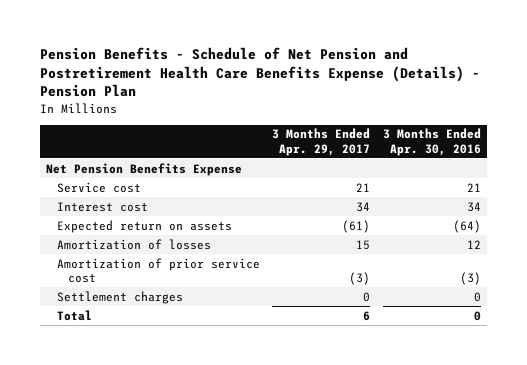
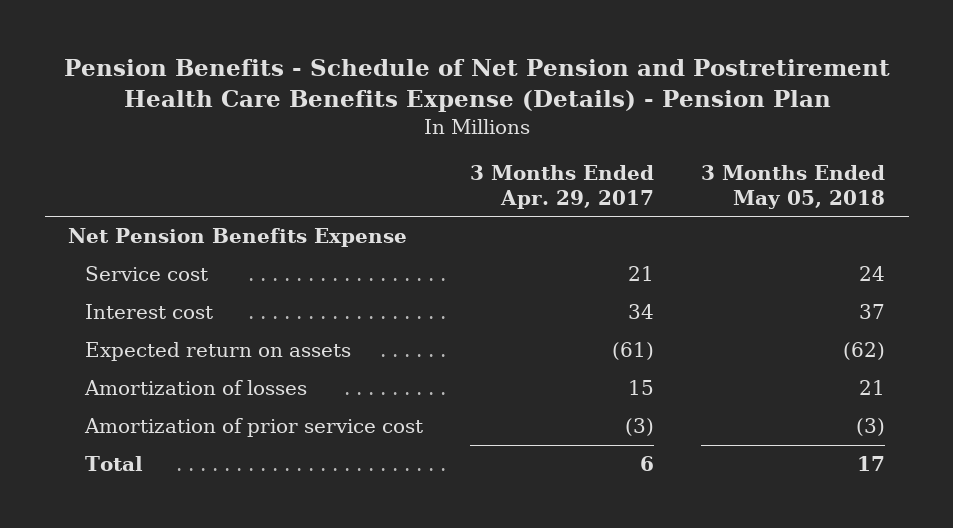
[382,128,481,156] 3 Months Ended Apr. 30, 2016 -> none
none -> [701,165,886,209] 3 Months Ended May 05, 2018
[57,290,184,304] Settlement charges -> none

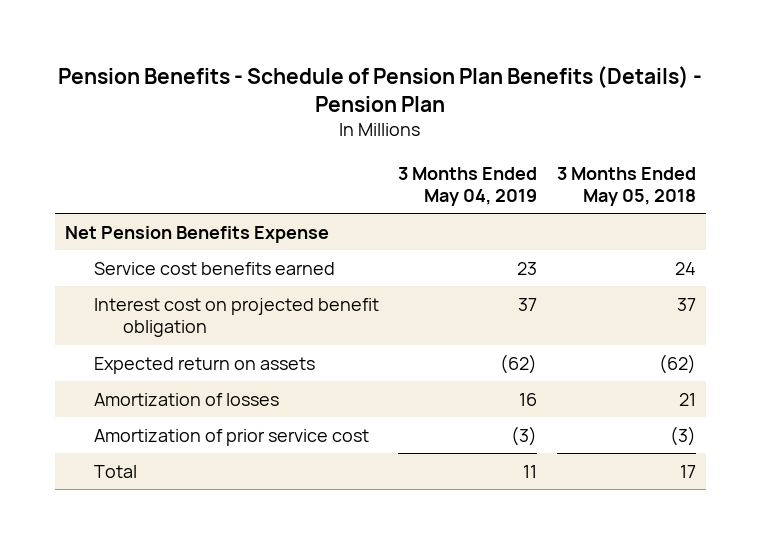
[63,58,890,112] Pension Benefits - Schedule of Net Pension and Postretirement Health Care Benefits Expense (Details) - Pension Plan -> [58,65,703,112] Pension Benefits - Schedule of Pension Plan Benefits (Details) - Pension Plan
[469,165,654,209] 3 Months Ended Apr. 29, 2017 -> none
none -> [398,166,538,206] 3 Months Ended May 04, 2019
[84,266,208,282] Service cost -> [93,261,335,275] Service cost benefits earned
[84,304,213,320] Interest cost -> [93,297,379,338] Interest cost on projected benefit obligation

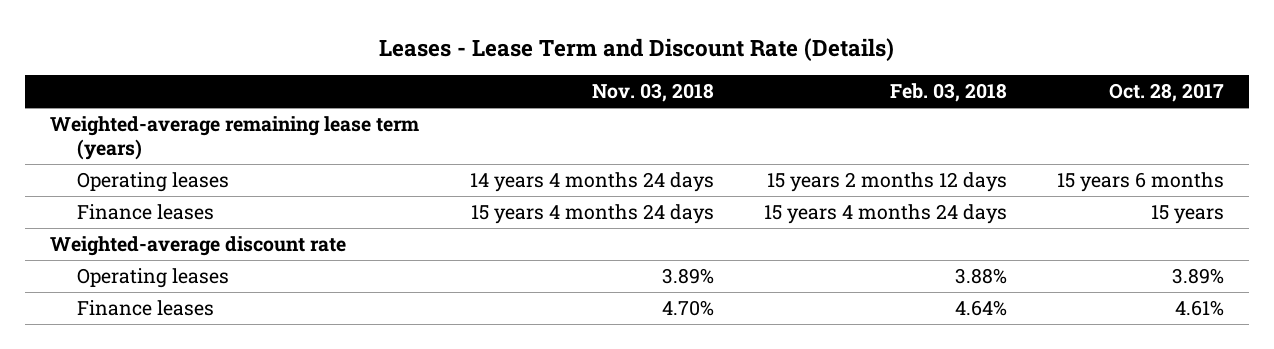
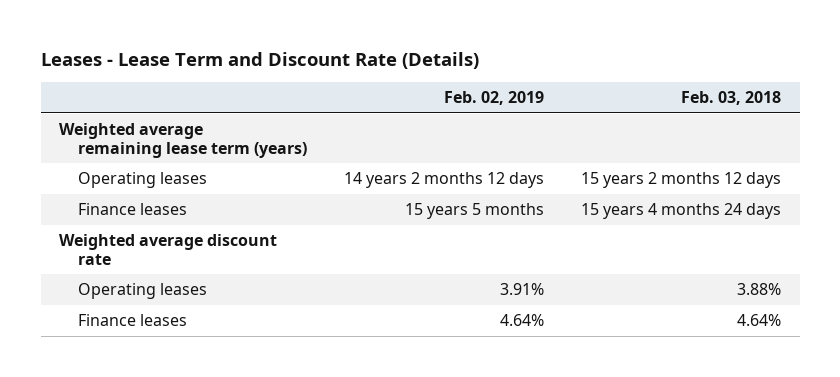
[591,83,714,103] Nov. 03, 2018 -> none
[1109,83,1225,103] Oct. 28, 2017 -> none
none -> [443,91,544,106] Feb. 02, 2019
[50,116,420,161] Weighted-average remaining lease term (years) -> [59,123,307,158] Weighted average remaining lease term (years)
[50,236,347,257] Weighted-average discount rate -> [59,234,278,265] Weighted average discount rate

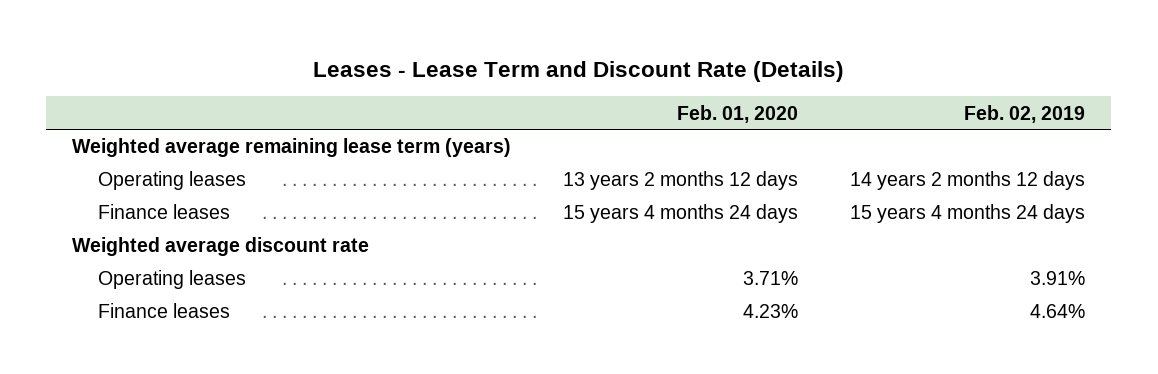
[680,91,781,106] Feb. 03, 2018 -> none
none -> [677,104,799,123] Feb. 01, 2020
[404,203,544,220] 15 years 5 months -> [850,204,1086,224] 15 years 4 months 24 days

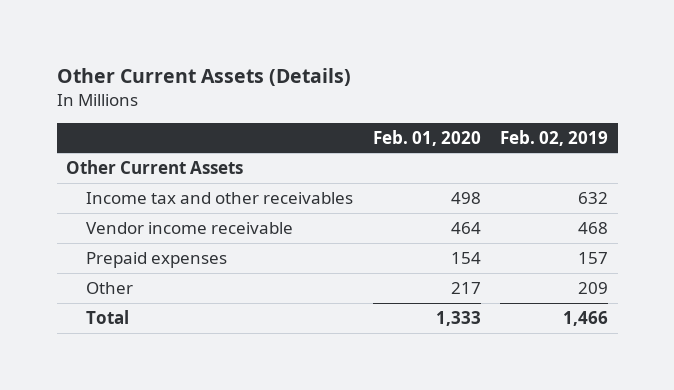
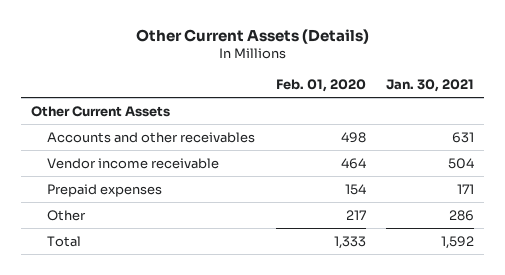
[499,129,608,146] Feb. 02, 2019 -> none
none -> [386,78,475,92] Jan. 30, 2021
[86,192,354,205] Income tax and other receivables -> [47,131,256,143] Accounts and other receivables

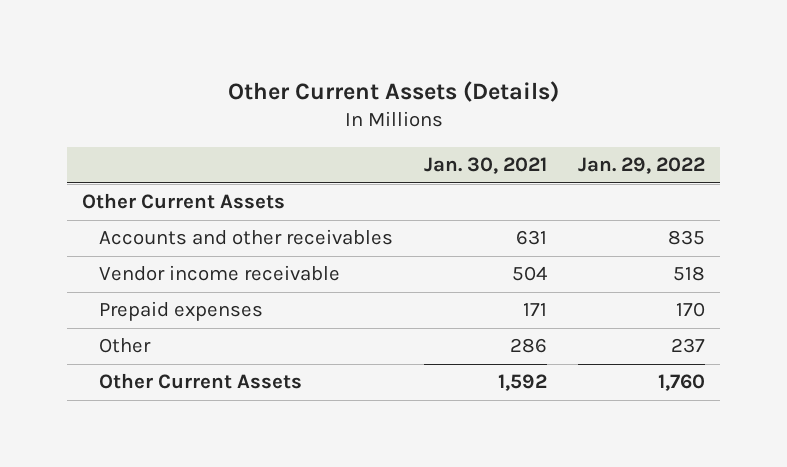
[275,78,366,92] Feb. 01, 2020 -> none
none -> [577,157,705,175] Jan. 29, 2022
[47,235,82,247] Total -> [99,373,303,390] Other Current Assets

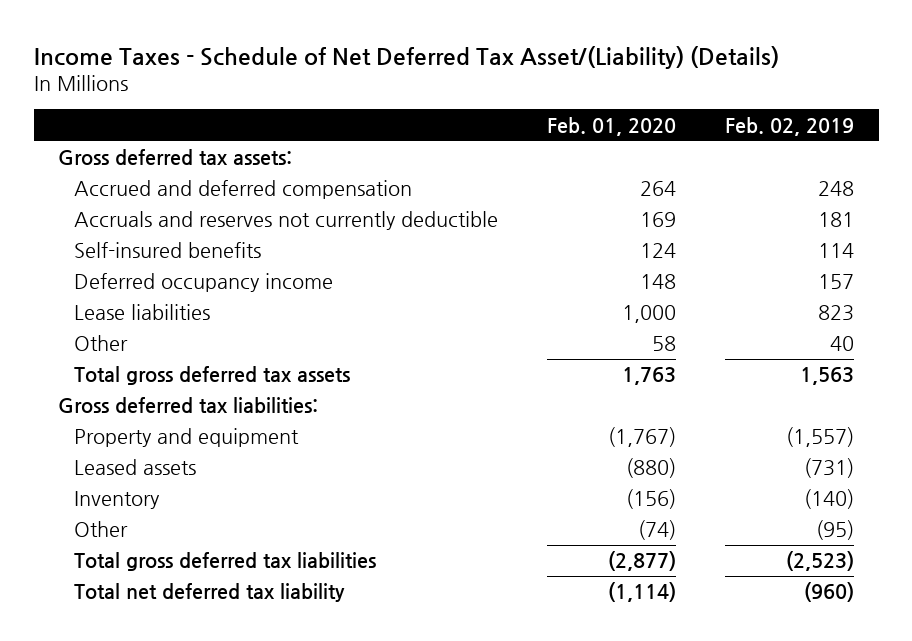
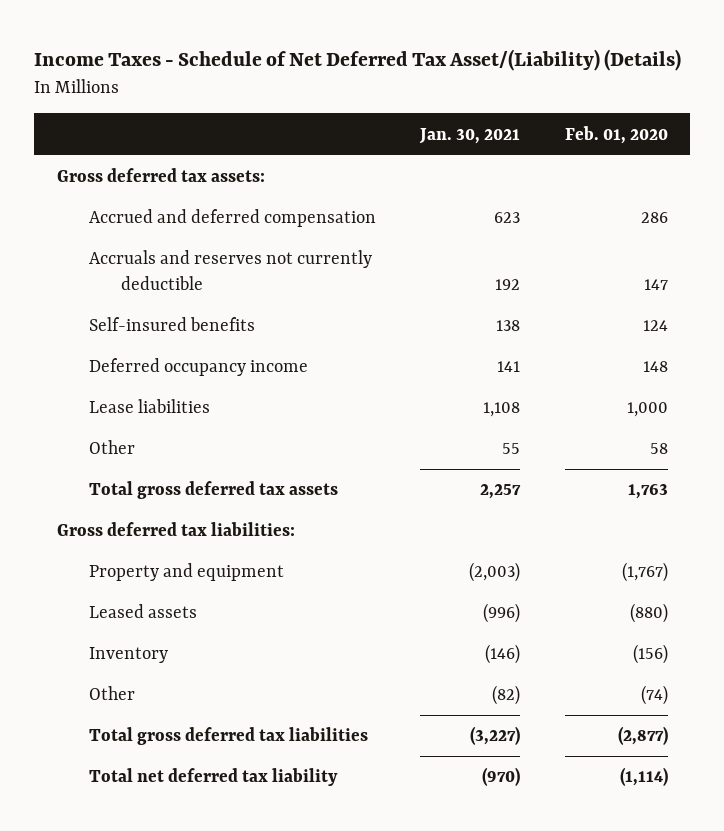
[725,116,855,136] Feb. 02, 2019 -> none
none -> [419,127,521,144] Jan. 30, 2021
[640,181,677,197] 264 -> [640,212,668,224] 286
[640,212,677,228] 169 -> [643,278,668,290] 147

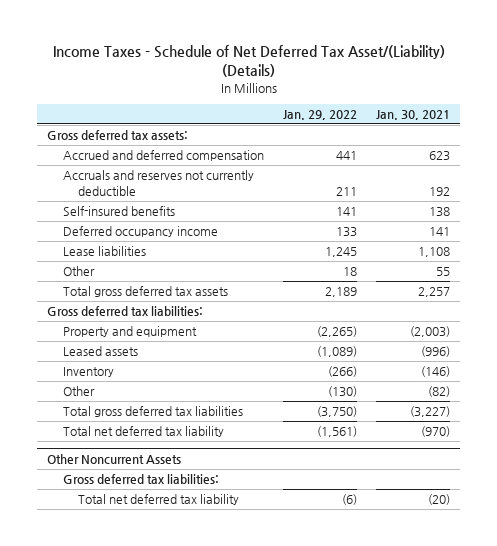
[564,125,668,144] Feb. 01, 2020 -> none
none -> [282,110,357,121] Jan. 29, 2022
none -> [46,454,181,465] Other Noncurrent Assets
none -> [62,474,219,485] Gross deferred tax liabilities:
none -> [78,494,240,506] Total net deferred tax liability

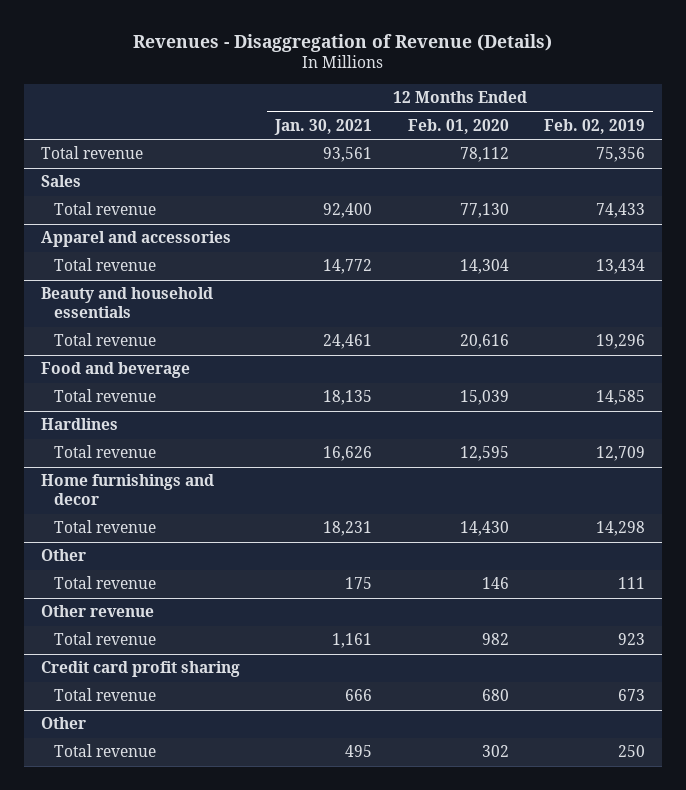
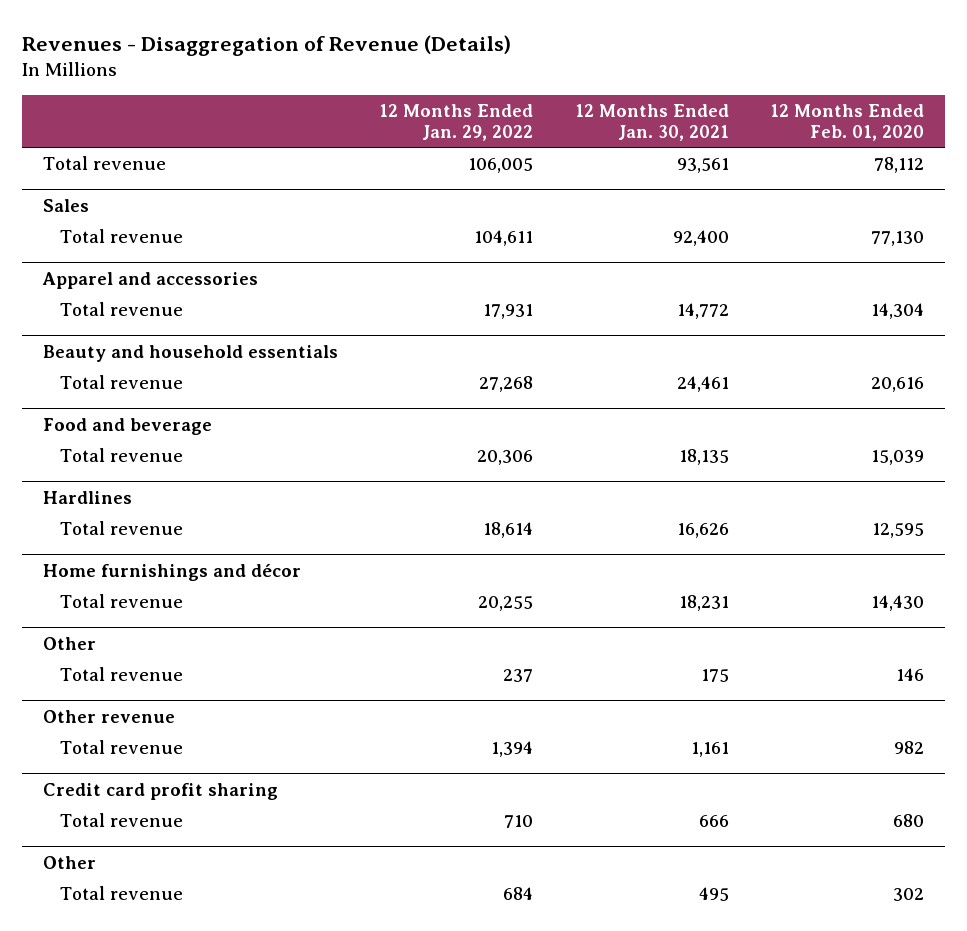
[543,118,645,134] Feb. 02, 2019 -> none
none -> [379,103,534,142] 12 Months Ended Jan. 29, 2022
[41,474,215,506] Home furnishings and decor -> [42,562,301,581] Home furnishings and décor

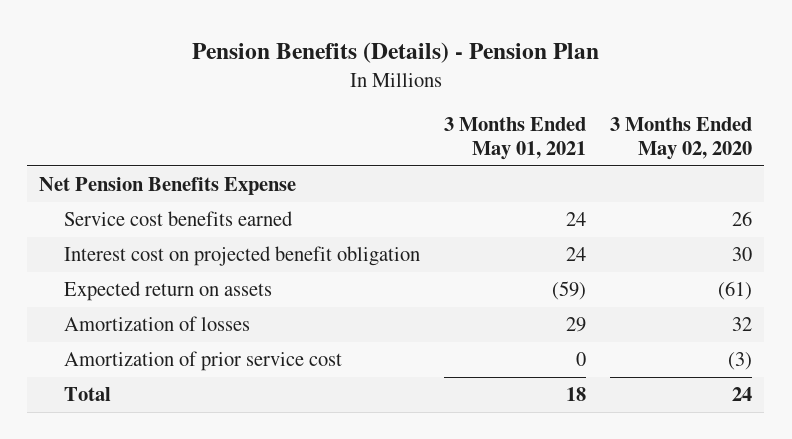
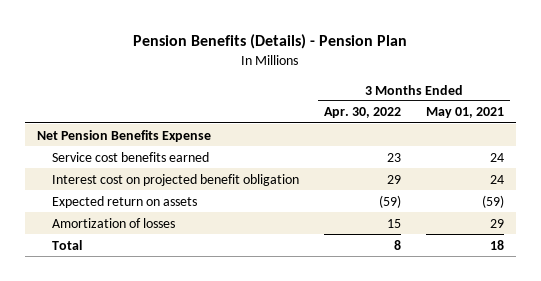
[610,117,753,161] 3 Months Ended May 02, 2020 -> none
none -> [323,107,401,119] Apr. 30, 2022
[63,351,342,372] Amortization of prior service cost -> none

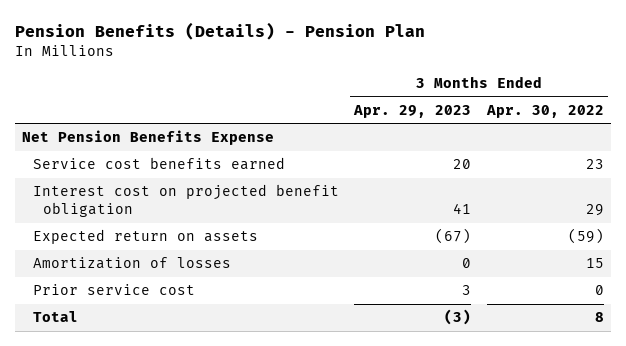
[425,107,504,119] May 01, 2021 -> none
none -> [353,105,472,119] Apr. 29, 2023
none -> [32,284,195,296] Prior service cost

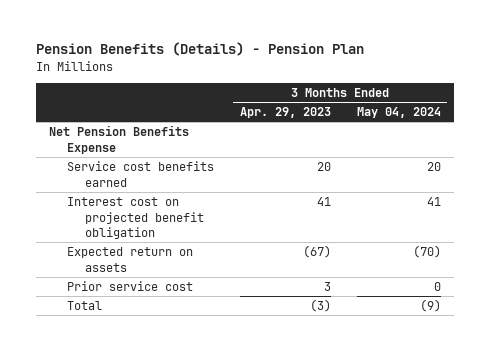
[485,105,604,119] Apr. 30, 2022 -> none
none -> [356,107,441,119] May 04, 2024
[32,257,231,270] Amortization of losses -> none

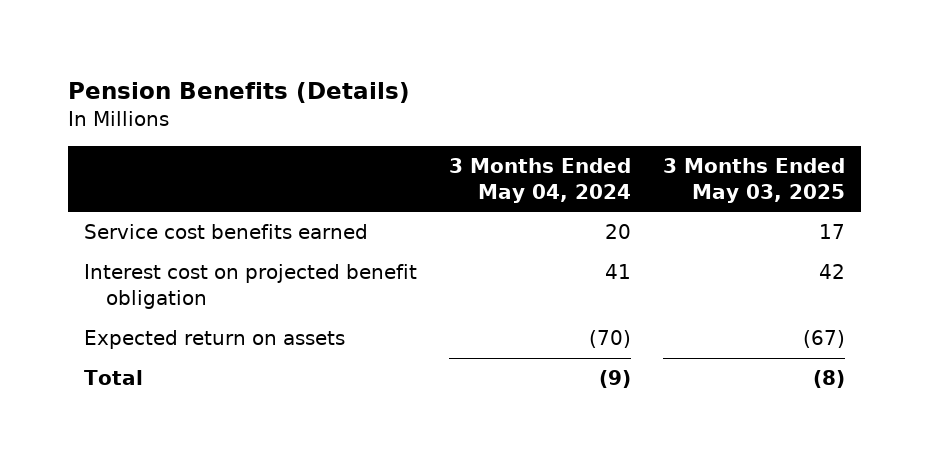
[35,42,364,57] Pension Benefits (Details) - Pension Plan -> [68,82,411,104] Pension Benefits (Details)
[239,107,331,119] Apr. 29, 2023 -> none
none -> [663,158,846,203] 3 Months Ended May 03, 2025
[48,125,189,154] Net Pension Benefits Expense -> none
[66,281,193,292] Prior service cost -> none

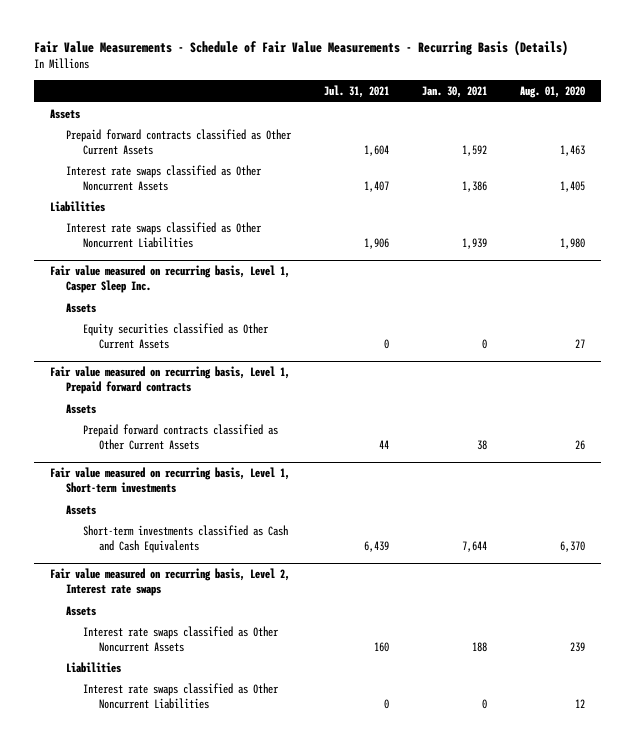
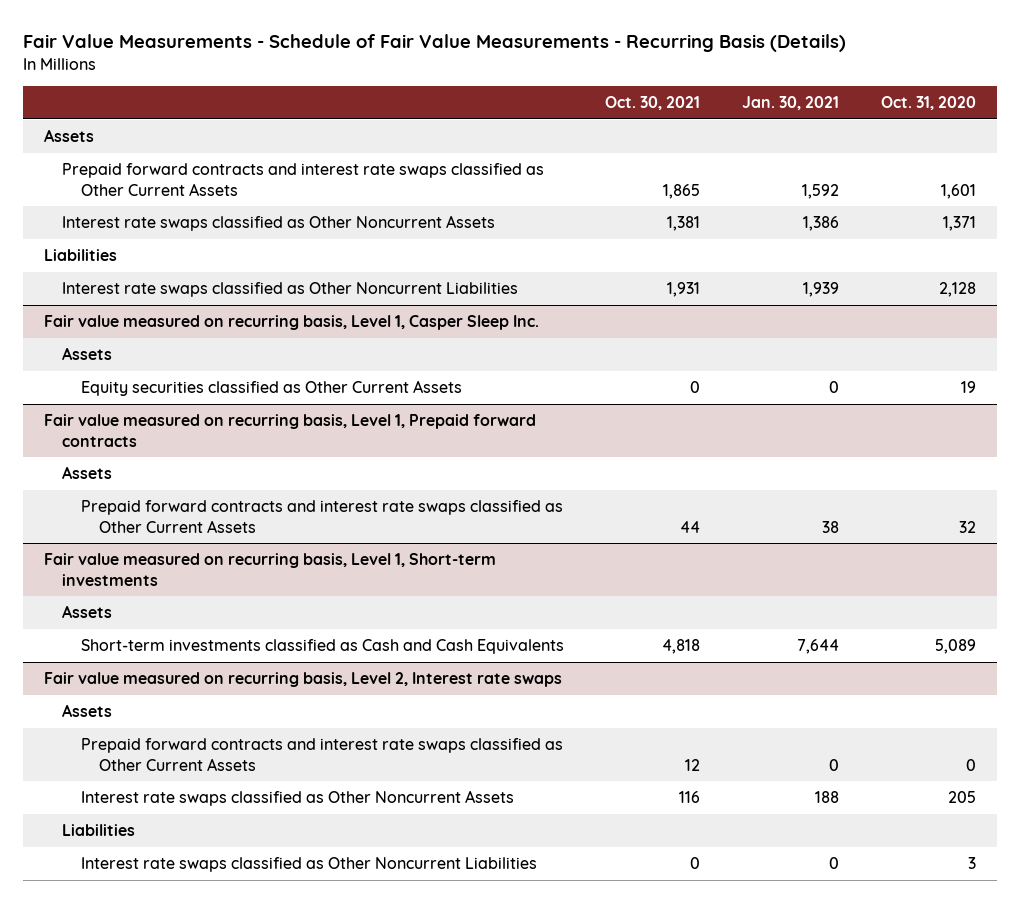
[324,85,390,99] Jul. 31, 2021 -> none
[519,86,585,99] Aug. 01, 2020 -> none
none -> [605,96,701,111] Oct. 30, 2021
none -> [881,96,977,111] Oct. 31, 2020
[66,128,293,155] Prepaid forward contracts classified as Other Current Assets -> [62,163,545,196] Prepaid forward contracts and interest rate swaps classified as Other Current Assets
[82,423,278,450] Prepaid forward contracts classified as Other Current Assets -> [80,500,563,533] Prepaid forward contracts and interest rate swaps classified as Other Current Assets
none -> [80,738,563,771] Prepaid forward contracts and interest rate swaps classified as Other Current Assets

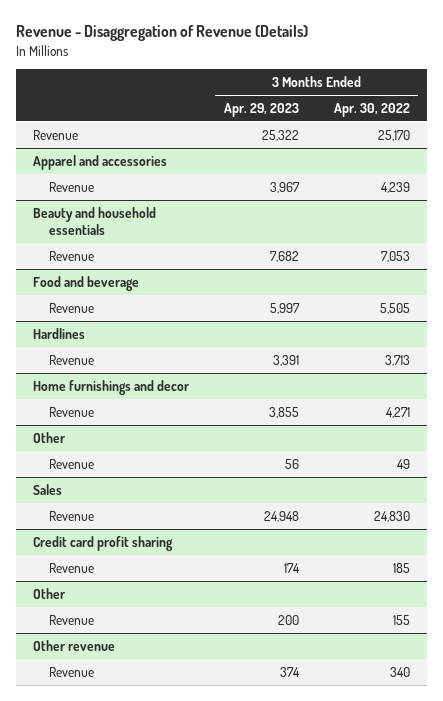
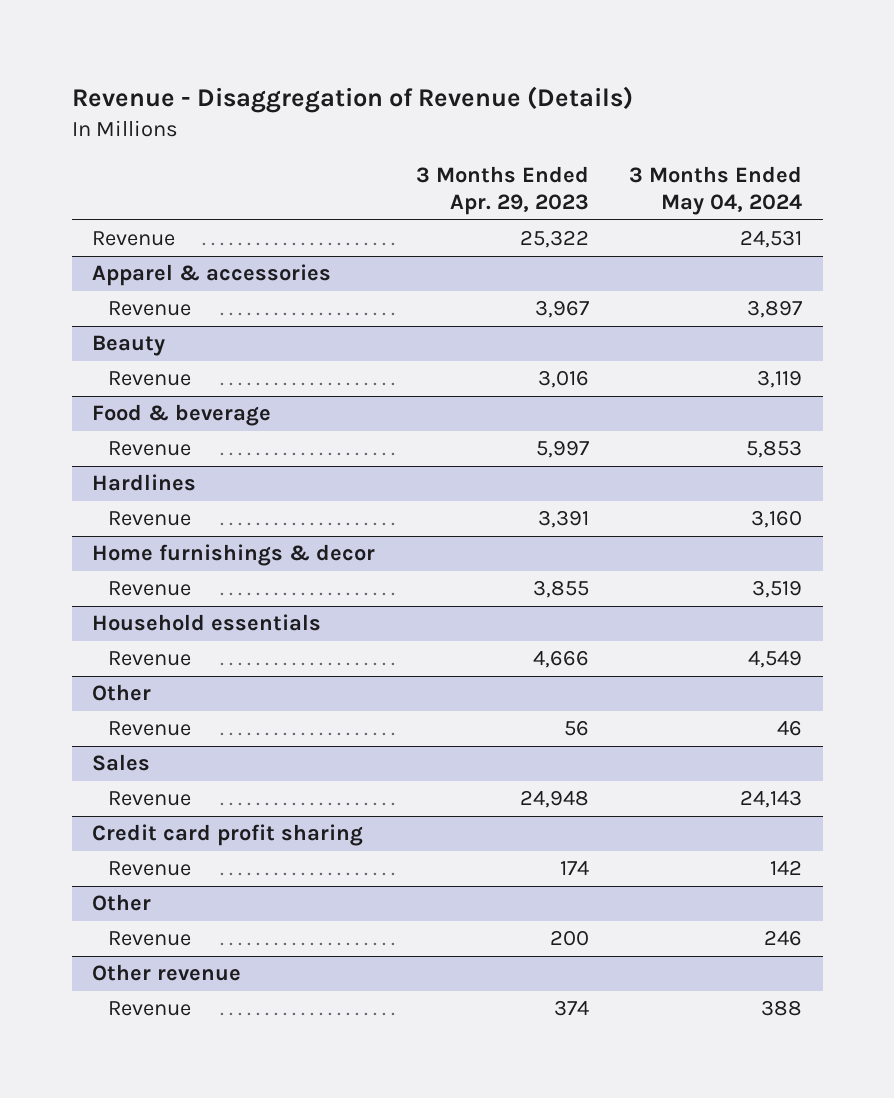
[333,102,410,117] Apr. 30, 2022 -> none
none -> [629,165,803,216] 3 Months Ended May 04, 2024
[33,154,168,170] Apparel and accessories -> [91,264,331,287] Apparel & accessories
[33,206,157,236] Beauty and household essentials -> none
none -> [91,335,165,357] Beauty
[270,250,300,262] 7,682 -> [537,370,589,389] 3,016
[33,275,140,291] Food and beverage -> [91,404,271,427] Food & beverage
[33,379,191,395] Home furnishings and decor -> [91,544,375,567] Home furnishings & decor
none -> [91,614,321,632] Household essentials
none -> [107,651,191,667] Revenue

